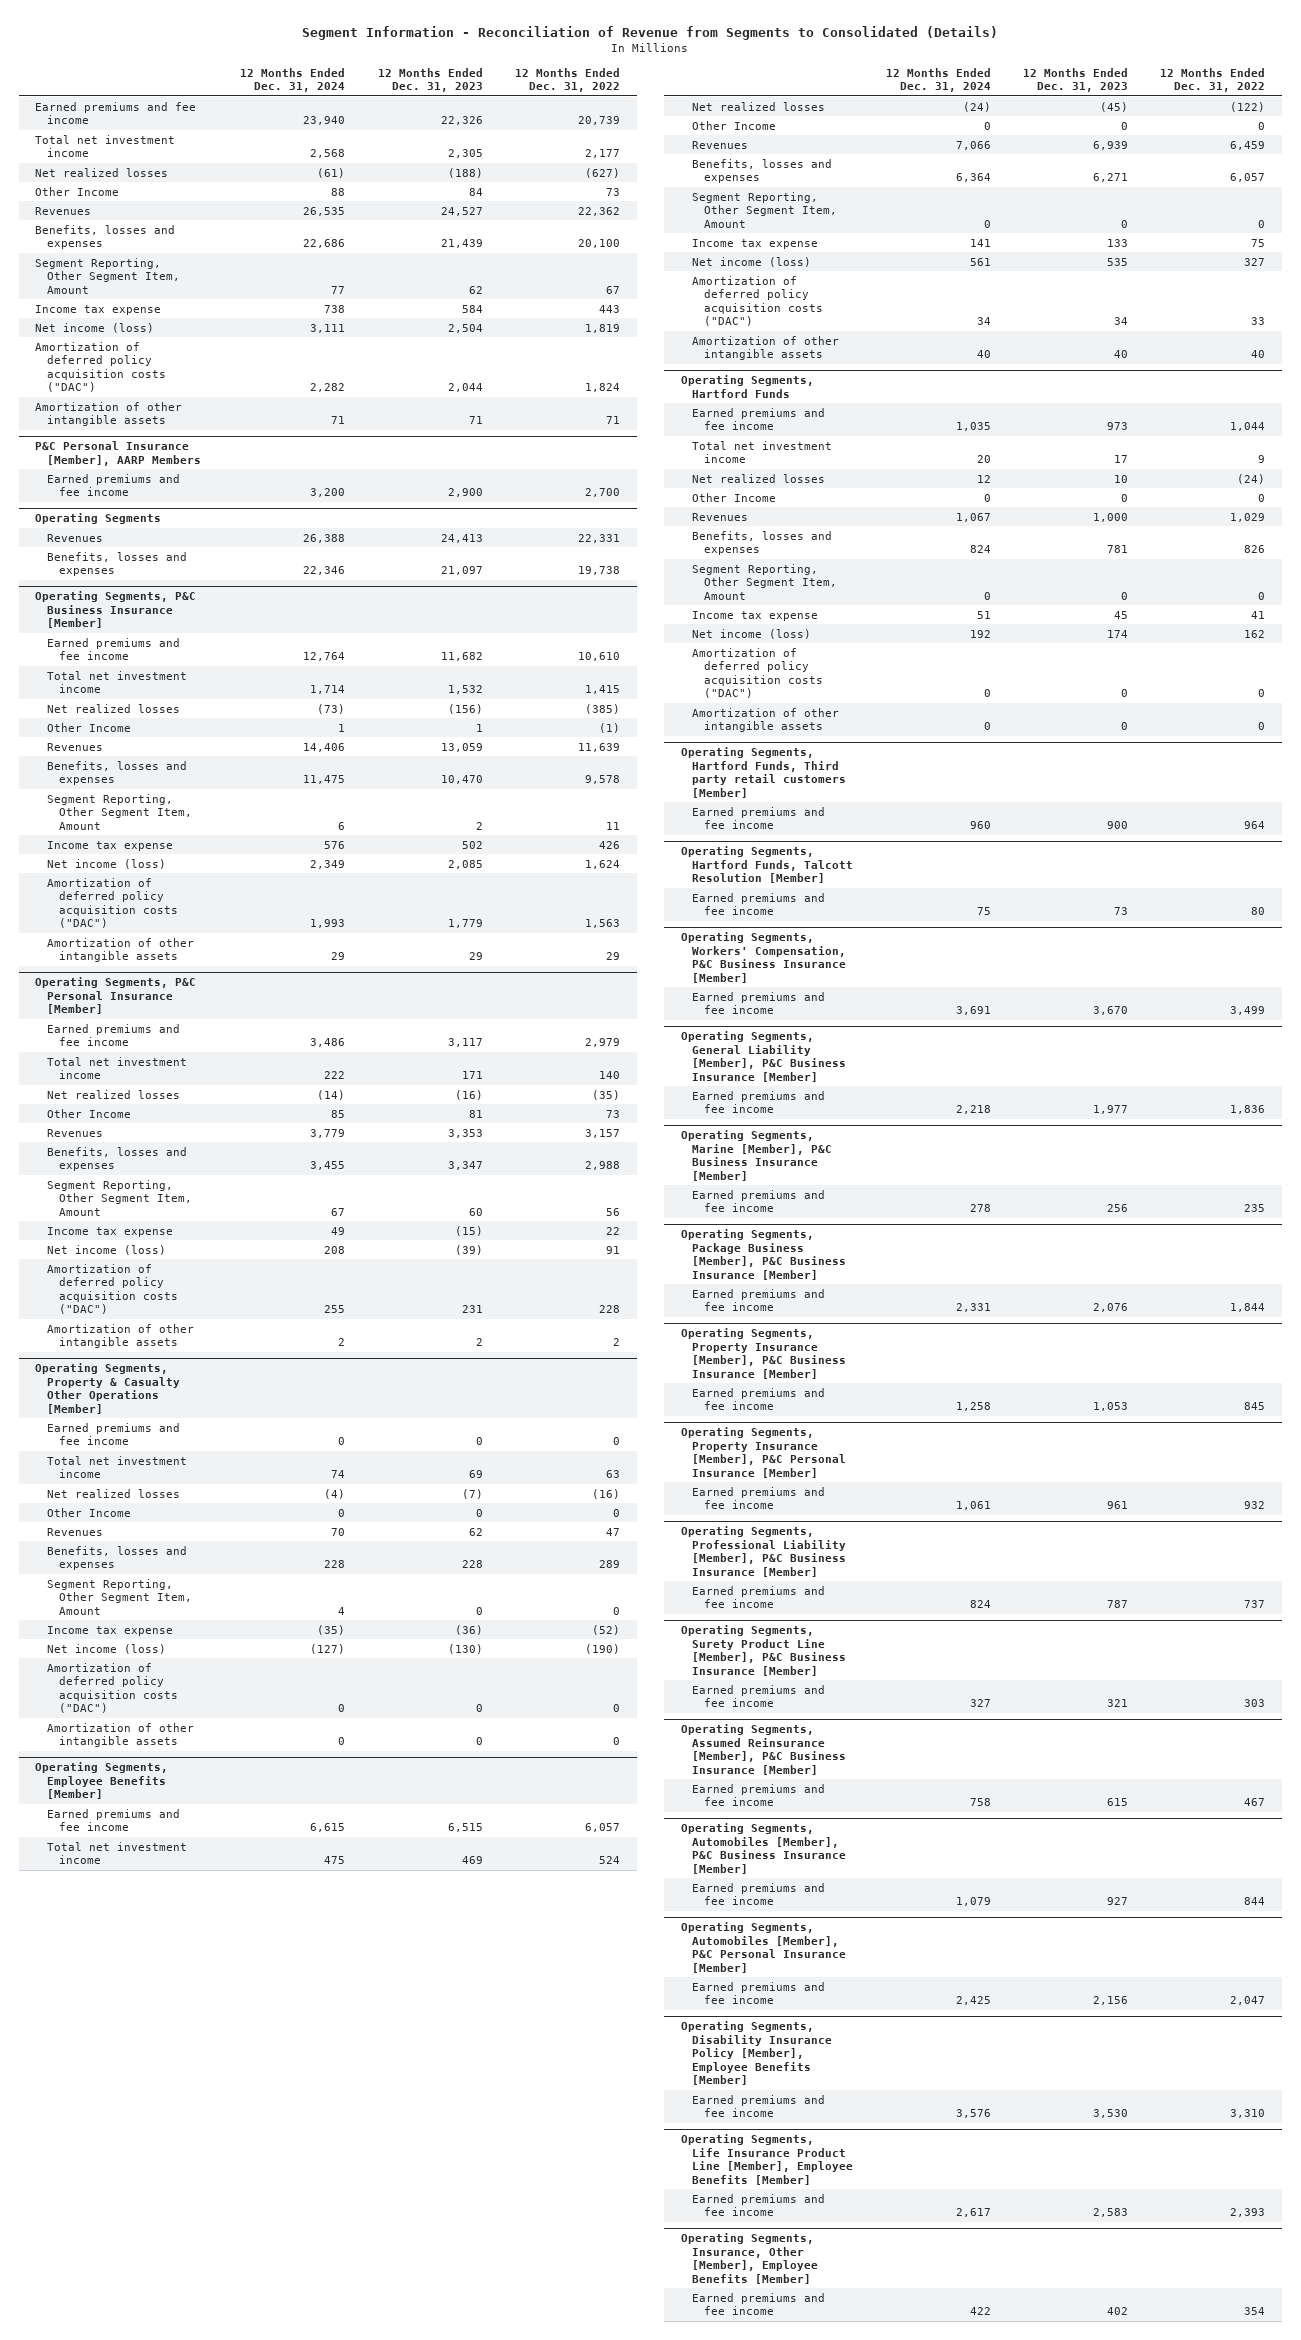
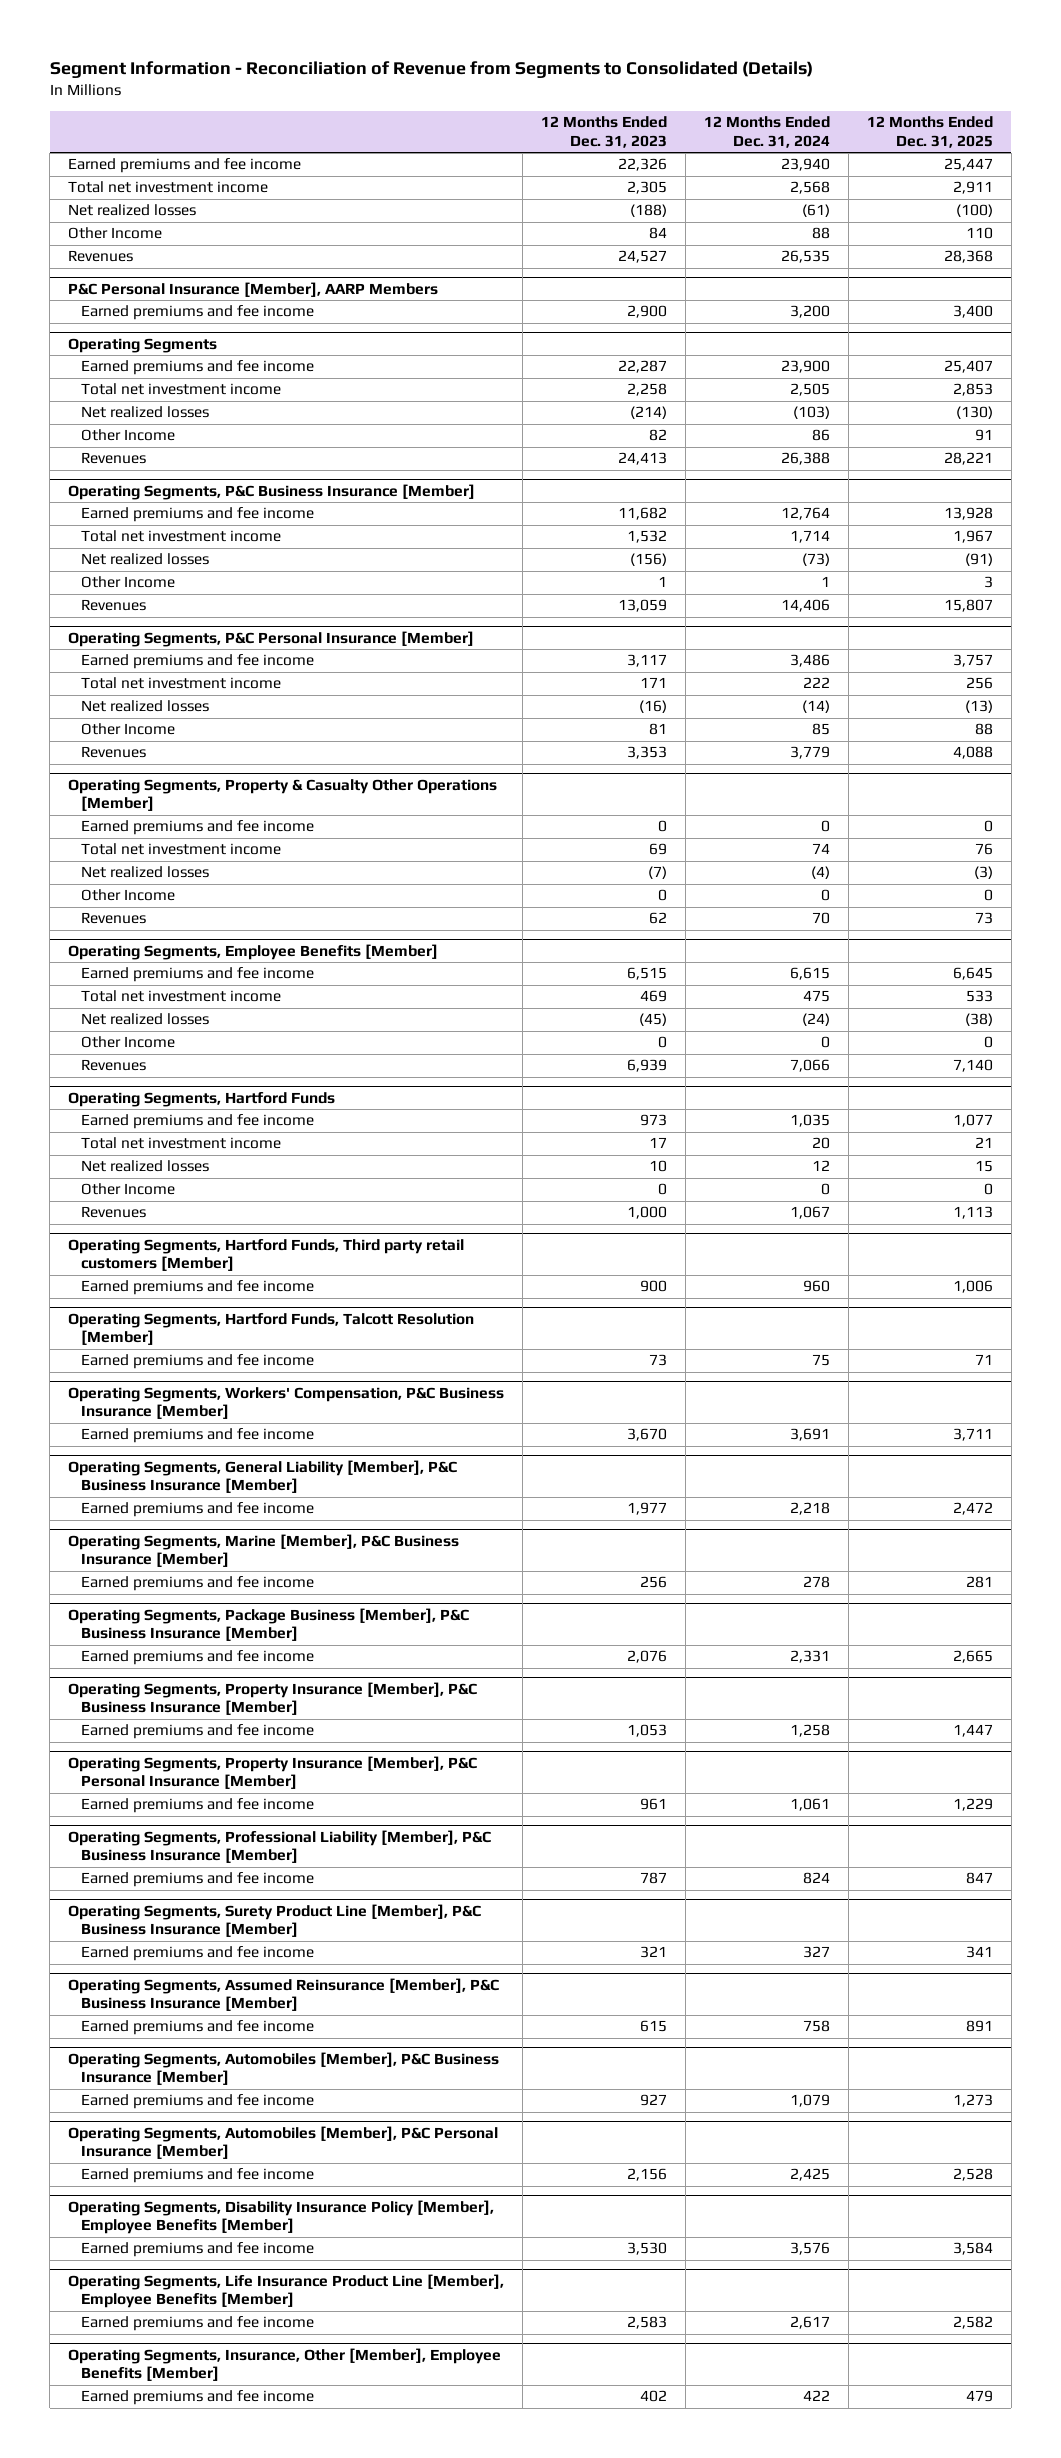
[515,67,621,92] 12 Months Ended Dec. 31, 2022 -> none
none -> [866,116,993,148] 12 Months Ended Dec. 31, 2025
[35,224,176,250] Benefits, losses and expenses -> none
[35,257,180,294] Segment Reporting, Other Segment Item, Amount -> none
[35,304,162,315] Income tax expense -> none
[35,322,155,333] Net income (loss) -> none
[35,341,166,393] Amortization of deferred policy acquisition costs ("DAC") -> none
[35,401,183,427] Amortization of other intangible assets -> none
none -> [80,360,314,376] Earned premiums and fee income
none -> [80,383,281,396] Total net investment income
none -> [80,406,209,419] Net realized losses
none -> [80,429,175,442] Other Income
[46,551,187,577] Benefits, losses and expenses -> none
[46,760,187,786] Benefits, losses and expenses -> none
[46,793,192,830] Segment Reporting, Other Segment Item, Amount -> none
[46,840,173,851] Income tax expense -> none
[46,858,166,869] Net income (loss) -> none
[46,877,178,929] Amortization of deferred policy acquisition costs ("DAC") -> none
[46,937,194,963] Amortization of other intangible assets -> none
[46,1146,187,1172] Benefits, losses and expenses -> none
[46,1179,192,1216] Segment Reporting, Other Segment Item, Amount -> none
[46,1226,173,1237] Income tax expense -> none
[46,1244,166,1255] Net income (loss) -> none
[46,1263,178,1315] Amortization of deferred policy acquisition costs ("DAC") -> none
[46,1323,194,1349] Amortization of other intangible assets -> none
[46,1545,187,1571] Benefits, losses and expenses -> none
[46,1578,192,1615] Segment Reporting, Other Segment Item, Amount -> none
[46,1625,173,1636] Income tax expense -> none
[46,1643,166,1654] Net income (loss) -> none
[46,1662,178,1714] Amortization of deferred policy acquisition costs ("DAC") -> none
[46,1722,194,1748] Amortization of other intangible assets -> none
[692,158,833,184] Benefits, losses and expenses -> none
[692,191,837,228] Segment Reporting, Other Segment Item, Amount -> none
[692,238,819,249] Income tax expense -> none
[692,256,812,267] Net income (loss) -> none
[692,275,823,327] Amortization of deferred policy acquisition costs ("DAC") -> none
[692,335,840,361] Amortization of other intangible assets -> none
[692,530,833,556] Benefits, losses and expenses -> none
[692,563,837,600] Segment Reporting, Other Segment Item, Amount -> none
[692,610,819,621] Income tax expense -> none
[692,628,812,639] Net income (loss) -> none
[692,647,823,699] Amortization of deferred policy acquisition costs ("DAC") -> none
[692,707,840,733] Amortization of other intangible assets -> none

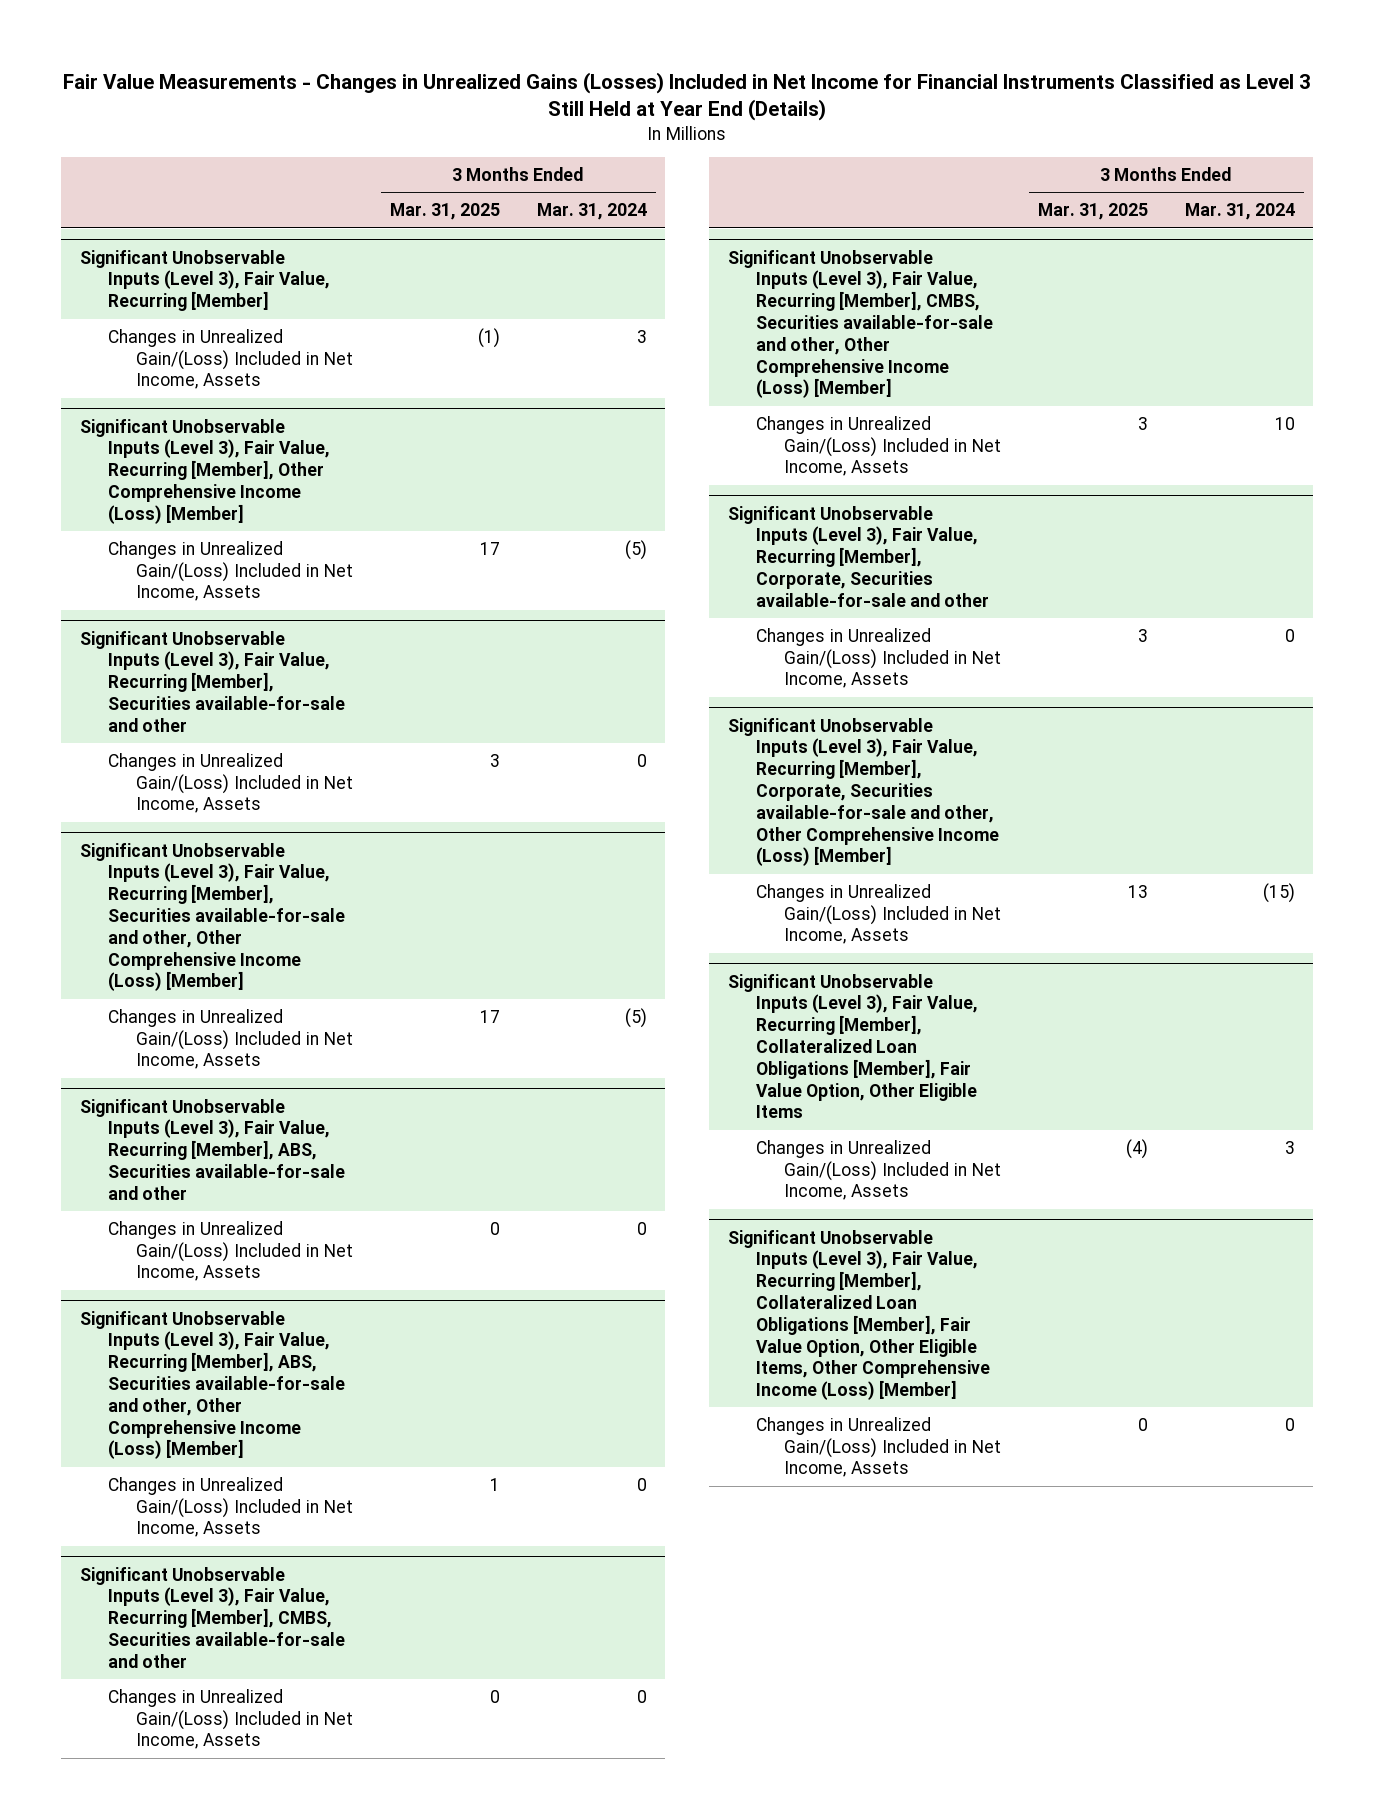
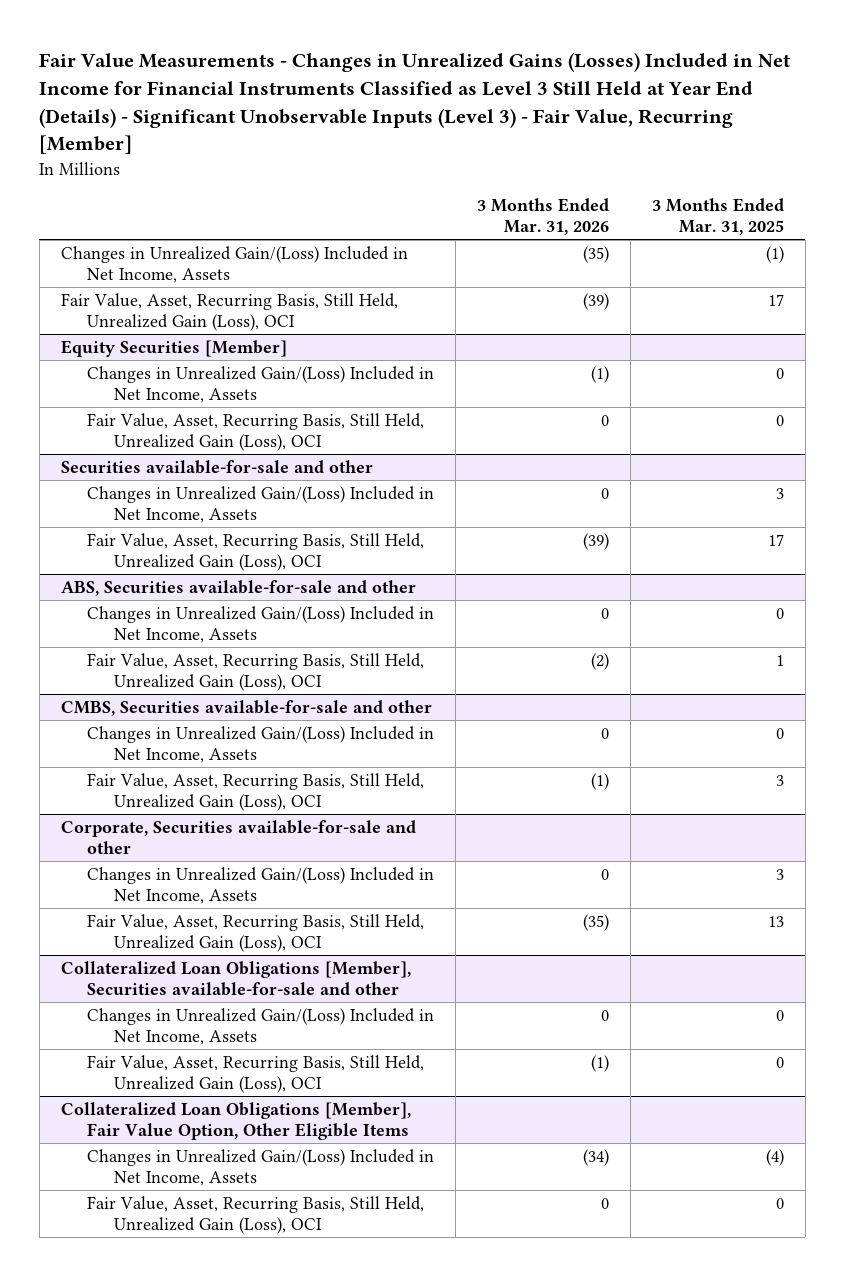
[63,71,1312,121] Fair Value Measurements - Changes in Unrealized Gains (Losses) Included in Net Income for Financial Instruments Classified as Level 3 Still Held at Year End (Details) -> [39,52,791,155] Fair Value Measurements - Changes in Unrealized Gains (Losses) Included in Net Income for Financial Instruments Classified as Level 3 Still Held at Year End (Details) - Significant Unobservable Inputs (Level 3) - Fair Value, Recurring [Member]
[536,203,647,221] Mar. 31, 2024 -> none
none -> [477,198,610,236] 3 Months Ended Mar. 31, 2026
[79,249,330,312] Significant Unobservable Inputs (Level 3), Fair Value, Recurring [Member] -> none
[79,418,330,524] Significant Unobservable Inputs (Level 3), Fair Value, Recurring [Member], Other Comprehensive Income (Loss) [Member] -> none
[79,630,345,732] Significant Unobservable Inputs (Level 3), Fair Value, Recurring [Member], Securities available-for-sale and other -> none
none -> [60,292,398,331] Fair Value, Asset, Recurring Basis, Still Held, Unrealized Gain (Loss), OCI
none -> [60,339,287,357] Equity Securities [Member]
[479,541,500,555] 17 -> [775,367,784,379] 0
none -> [87,412,425,451] Fair Value, Asset, Recurring Basis, Still Held, Unrealized Gain (Loss), OCI
none -> [60,459,373,474] Securities available-for-sale and other
[79,842,345,992] Significant Unobservable Inputs (Level 3), Fair Value, Recurring [Member], Securities available-for-sale and other, Other Comprehensive Income (Loss) [Member] -> none
[107,1008,354,1070] Changes in Unrealized Gain/(Loss) Included in Net Income, Assets -> none
[79,1098,345,1200] Significant Unobservable Inputs (Level 3), Fair Value, Recurring [Member], ABS, Securities available-for-sale and other -> none
none -> [87,532,425,571] Fair Value, Asset, Recurring Basis, Still Held, Unrealized Gain (Loss), OCI
none -> [60,579,416,596] ABS, Securities available-for-sale and other
[79,1310,345,1460] Significant Unobservable Inputs (Level 3), Fair Value, Recurring [Member], ABS, Securities available-for-sale and other, Other Comprehensive Income (Loss) [Member] -> none
[107,1476,354,1538] Changes in Unrealized Gain/(Loss) Included in Net Income, Assets -> none
[79,1566,345,1668] Significant Unobservable Inputs (Level 3), Fair Value, Recurring [Member], CMBS, Securities available-for-sale and other -> none
none -> [87,652,425,691] Fair Value, Asset, Recurring Basis, Still Held, Unrealized Gain (Loss), OCI
none -> [60,699,432,716] CMBS, Securities available-for-sale and other
[727,249,993,399] Significant Unobservable Inputs (Level 3), Fair Value, Recurring [Member], CMBS, Securities available-for-sale and other, Other Comprehensive Income (Loss) [Member] -> none
[755,415,1002,477] Changes in Unrealized Gain/(Loss) Included in Net Income, Assets -> none
[727,505,989,607] Significant Unobservable Inputs (Level 3), Fair Value, Recurring [Member], Corporate, Securities available-for-sale and other -> none
none -> [87,772,425,811] Fair Value, Asset, Recurring Basis, Still Held, Unrealized Gain (Loss), OCI
none -> [60,819,416,854] Corporate, Securities available-for-sale and other
[727,717,999,867] Significant Unobservable Inputs (Level 3), Fair Value, Recurring [Member], Corporate, Securities available-for-sale and other, Other Comprehensive Income (Loss) [Member] -> none
[755,883,1002,945] Changes in Unrealized Gain/(Loss) Included in Net Income, Assets -> none
[727,973,978,1119] Significant Unobservable Inputs (Level 3), Fair Value, Recurring [Member], Collateralized Loan Obligations [Member], Fair Value Option, Other Eligible Items -> none
[755,1139,1002,1201] Changes in Unrealized Gain/(Loss) Included in Net Income, Assets -> none
[727,1229,990,1401] Significant Unobservable Inputs (Level 3), Fair Value, Recurring [Member], Collateralized Loan Obligations [Member], Fair Value Option, Other Eligible Items, Other Comprehensive Income (Loss) [Member] -> none
none -> [87,913,425,952] Fair Value, Asset, Recurring Basis, Still Held, Unrealized Gain (Loss), OCI
none -> [60,960,411,996] Collateralized Loan Obligations [Member], Securities available-for-sale and other
none -> [87,1054,425,1093] Fair Value, Asset, Recurring Basis, Still Held, Unrealized Gain (Loss), OCI
none -> [60,1101,411,1140] Collateralized Loan Obligations [Member], Fair Value Option, Other Eligible Items
none -> [87,1148,435,1186] Changes in Unrealized Gain/(Loss) Included in Net Income, Assets
none -> [87,1195,425,1234] Fair Value, Asset, Recurring Basis, Still Held, Unrealized Gain (Loss), OCI

